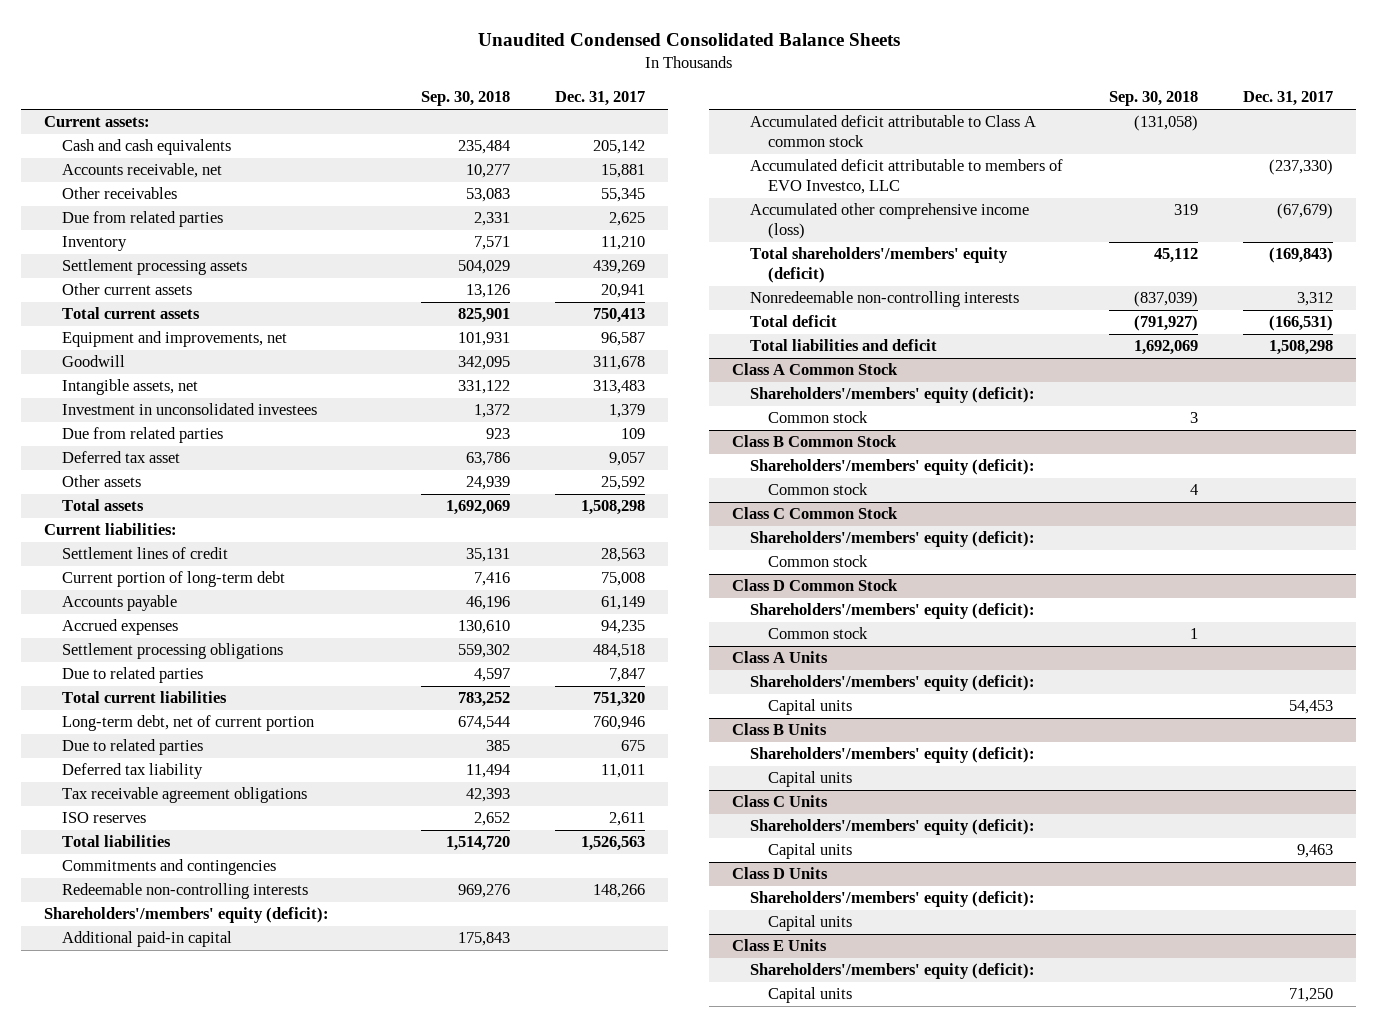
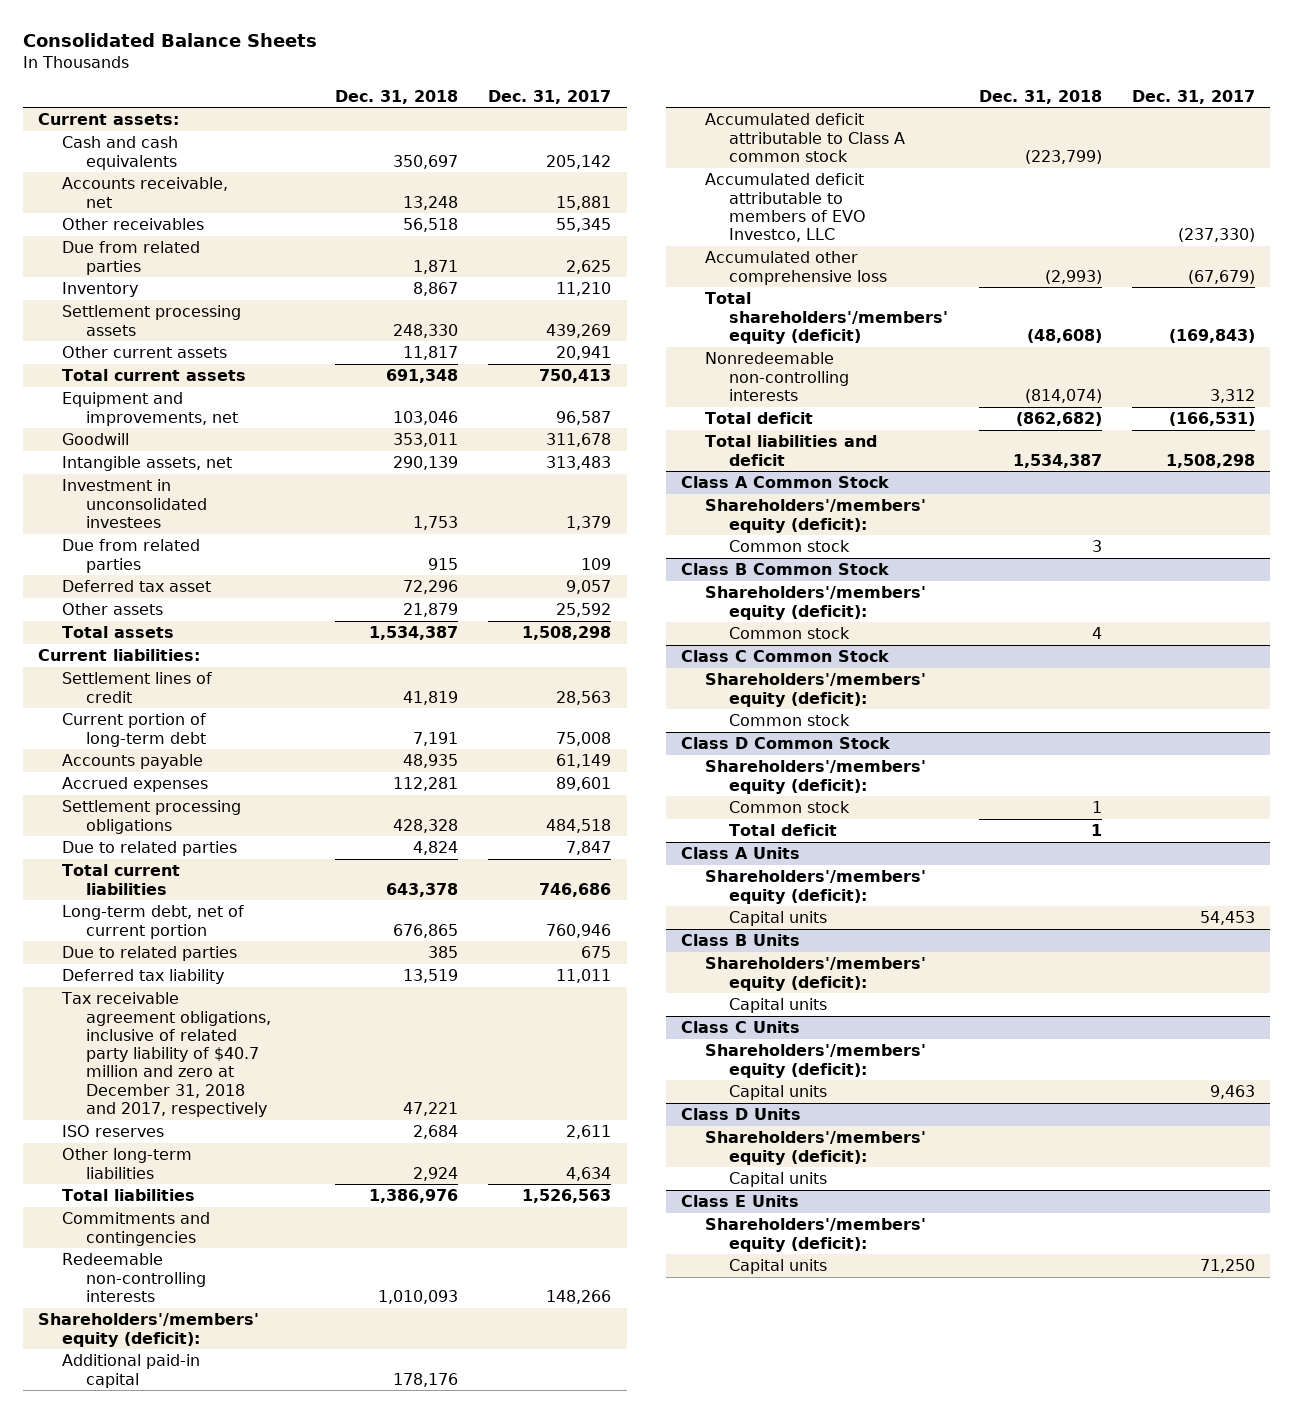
[477,33,900,47] Unaudited Condensed Consolidated Balance Sheets -> [22,33,317,48] Consolidated Balance Sheets
[420,91,510,107] Sep. 30, 2018 -> none
none -> [334,89,458,104] Dec. 31, 2018
[601,620,646,635] 94,235 -> [556,777,612,792] 89,601
[593,692,646,708] 751,320 -> [539,882,612,897] 746,686
[62,787,308,804] Tax receivable agreement obligations -> [60,992,271,1118] Tax receivable agreement obligations, inclusive of related party liability of $40.7 million and zero at December 31, 2018 and 2017, respectively
none -> [61,1148,192,1179] Other long-term liabilities
[750,203,1030,239] Accumulated other comprehensive income (loss) -> [705,251,888,285] Accumulated other comprehensive loss
none -> [729,824,838,837] Total deficit

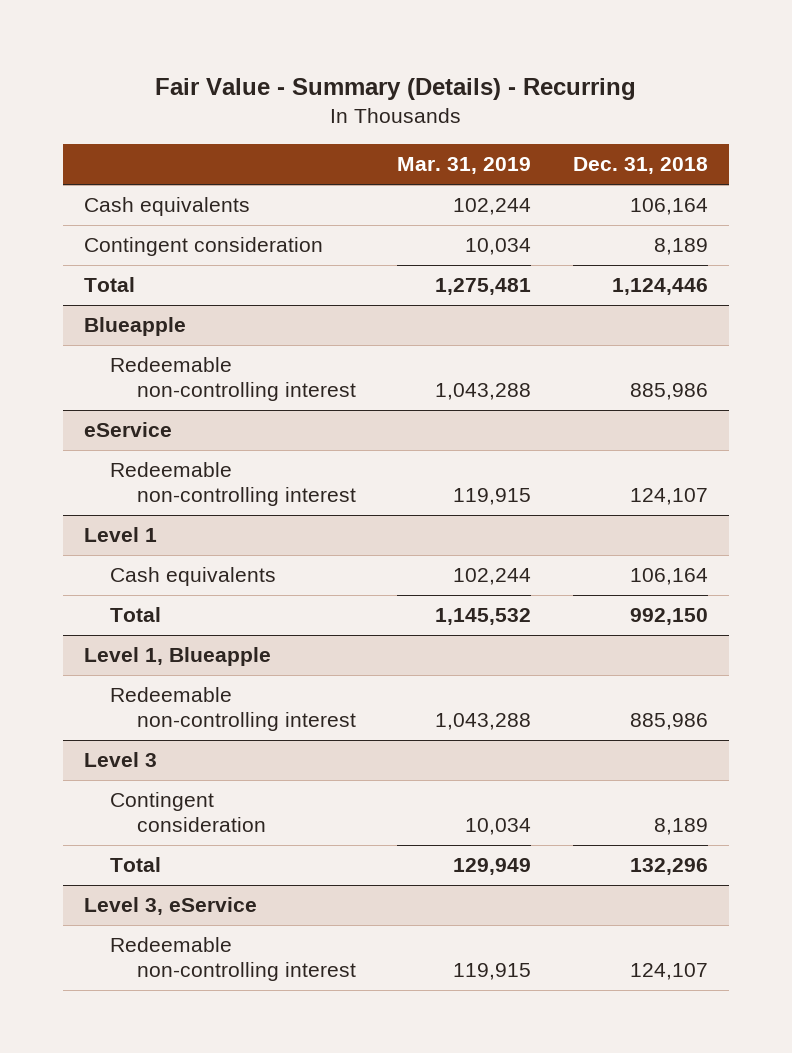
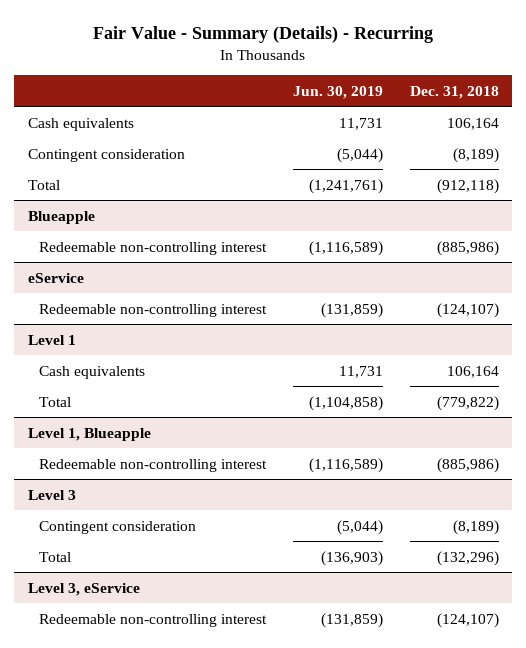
[397,157,532,175] Mar. 31, 2019 -> none
none -> [292,85,383,99] Jun. 30, 2019
[653,238,708,256] 8,189 -> [452,147,499,163] (8,189)
[611,278,708,296] 1,124,446 -> [436,178,499,194] (912,118)
[629,383,708,401] 885,986 -> [436,240,499,256] (885,986)
[629,488,708,506] 124,107 -> [436,302,499,318] (124,107)
[629,608,708,626] 992,150 -> [436,395,499,411] (779,822)
[629,713,708,731] 885,986 -> [436,457,499,473] (885,986)
[653,818,708,836] 8,189 -> [452,519,499,535] (8,189)
[629,858,708,876] 132,296 -> [436,550,499,566] (132,296)
[629,963,708,981] 124,107 -> [436,612,499,628] (124,107)

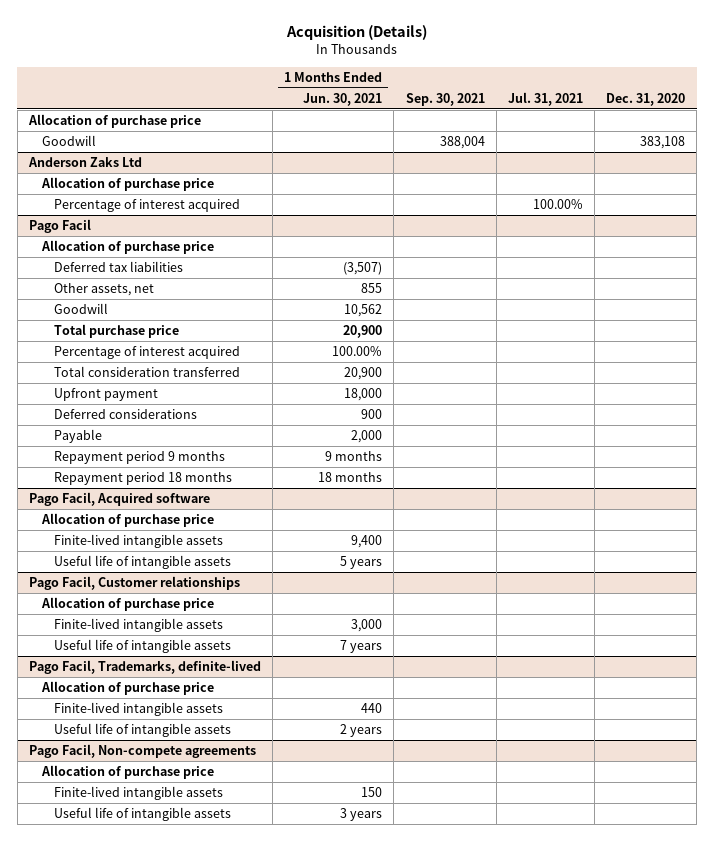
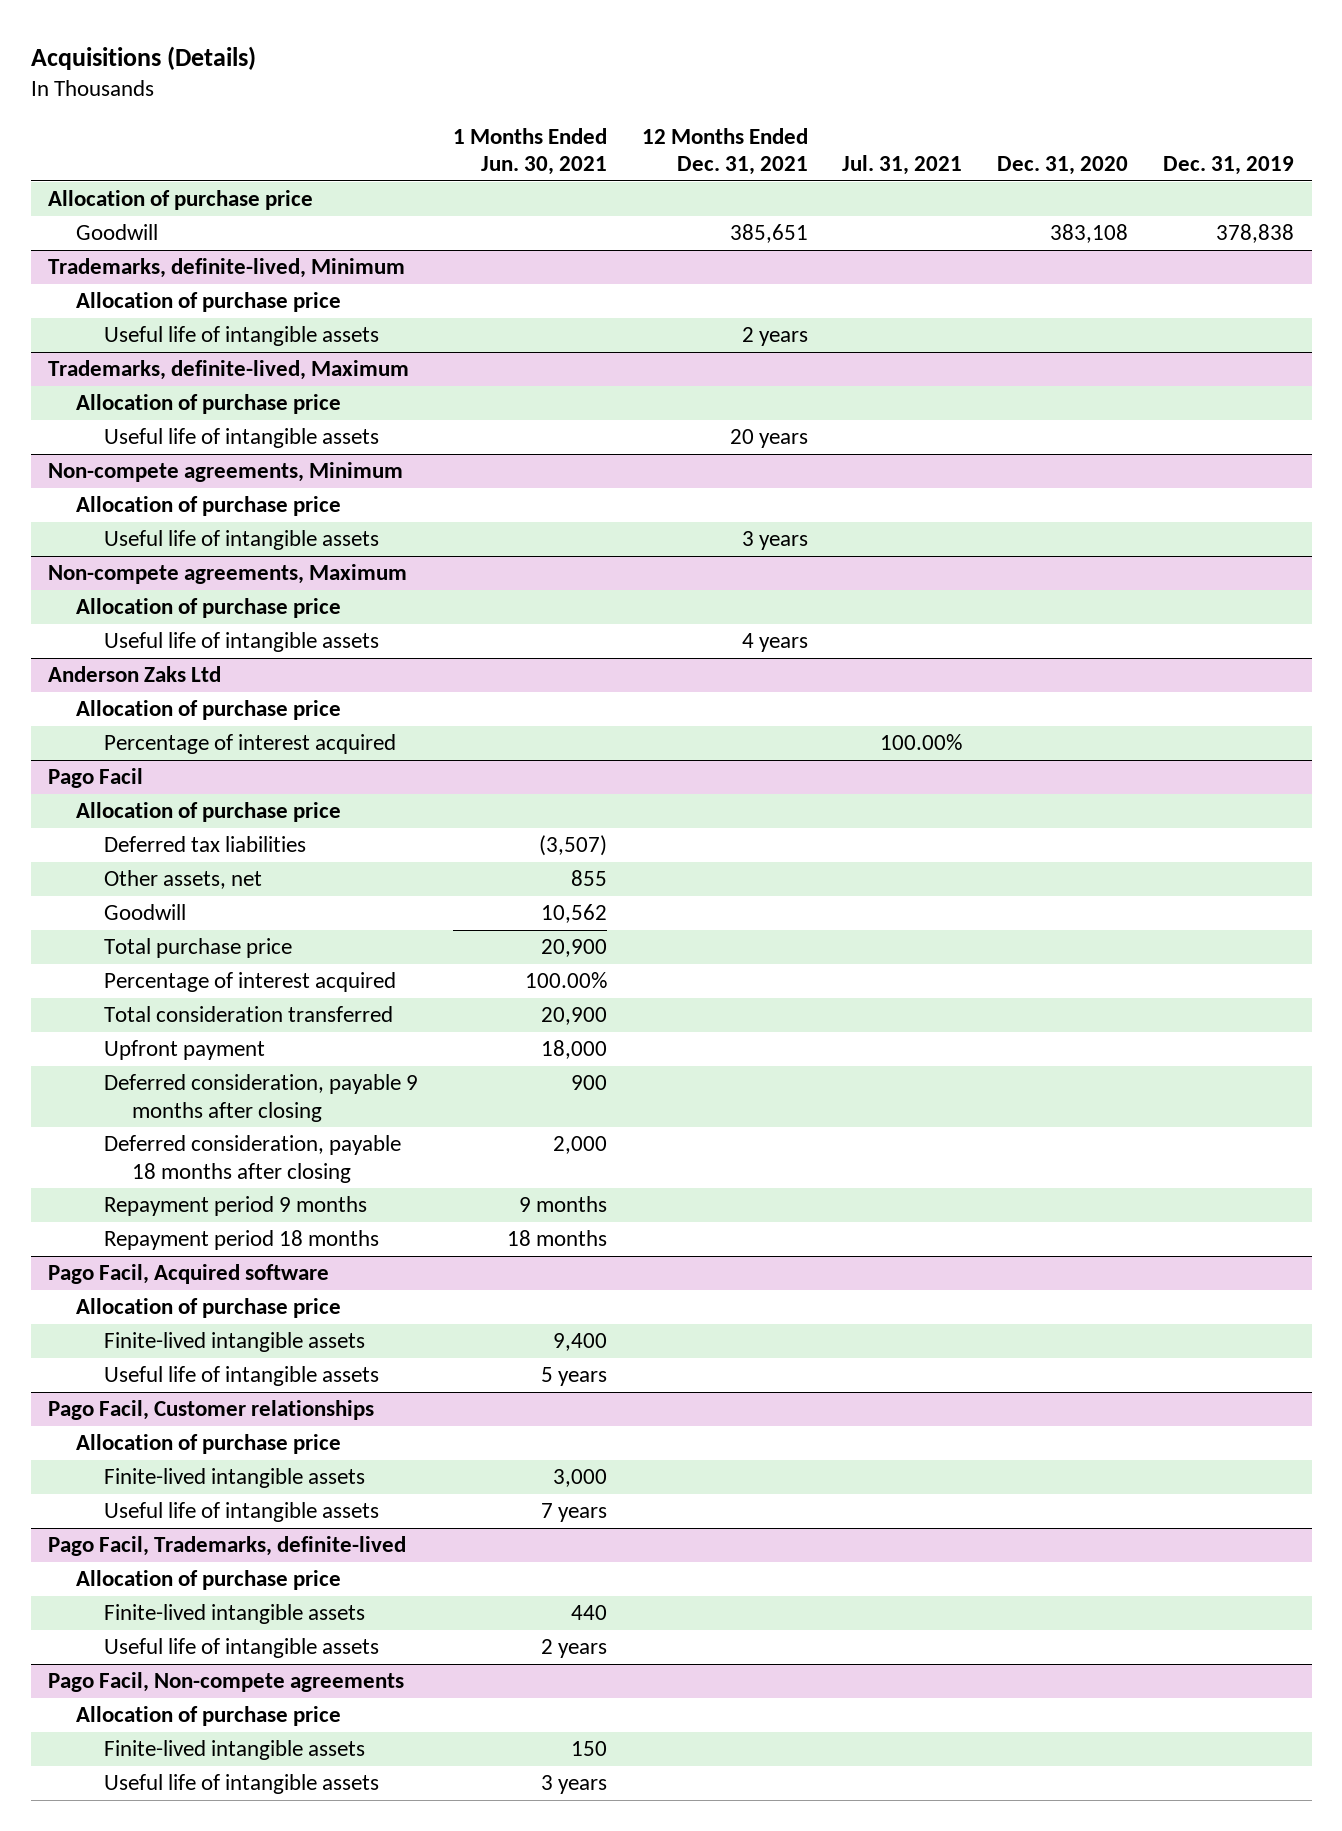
[286,25,428,41] Acquisition (Details) -> [30,45,256,70] Acquisitions (Details)
[405,92,485,106] Sep. 30, 2021 -> none
none -> [641,127,808,175] 12 Months Ended Dec. 31, 2021
none -> [1163,155,1295,175] Dec. 31, 2019
none -> [48,258,406,279] Trademarks, definite-lived, Minimum
none -> [76,292,342,313] Allocation of purchase price
none -> [103,326,379,347] Useful life of intangible assets
none -> [48,360,410,381] Trademarks, definite-lived, Maximum
none -> [76,394,342,415] Allocation of purchase price
none -> [103,428,379,449] Useful life of intangible assets
none -> [48,462,404,483] Non-compete agreements, Minimum
none -> [76,496,342,517] Allocation of purchase price
none -> [103,530,379,551] Useful life of intangible assets
none -> [48,564,408,585] Non-compete agreements, Maximum
none -> [76,598,342,619] Allocation of purchase price
none -> [103,632,379,653] Useful life of intangible assets
[54,409,198,420] Deferred considerations -> none
[54,429,103,444] Payable -> none
none -> [103,1074,418,1122] Deferred consideration, payable 9 months after closing
none -> [103,1135,401,1183] Deferred consideration, payable 18 months after closing

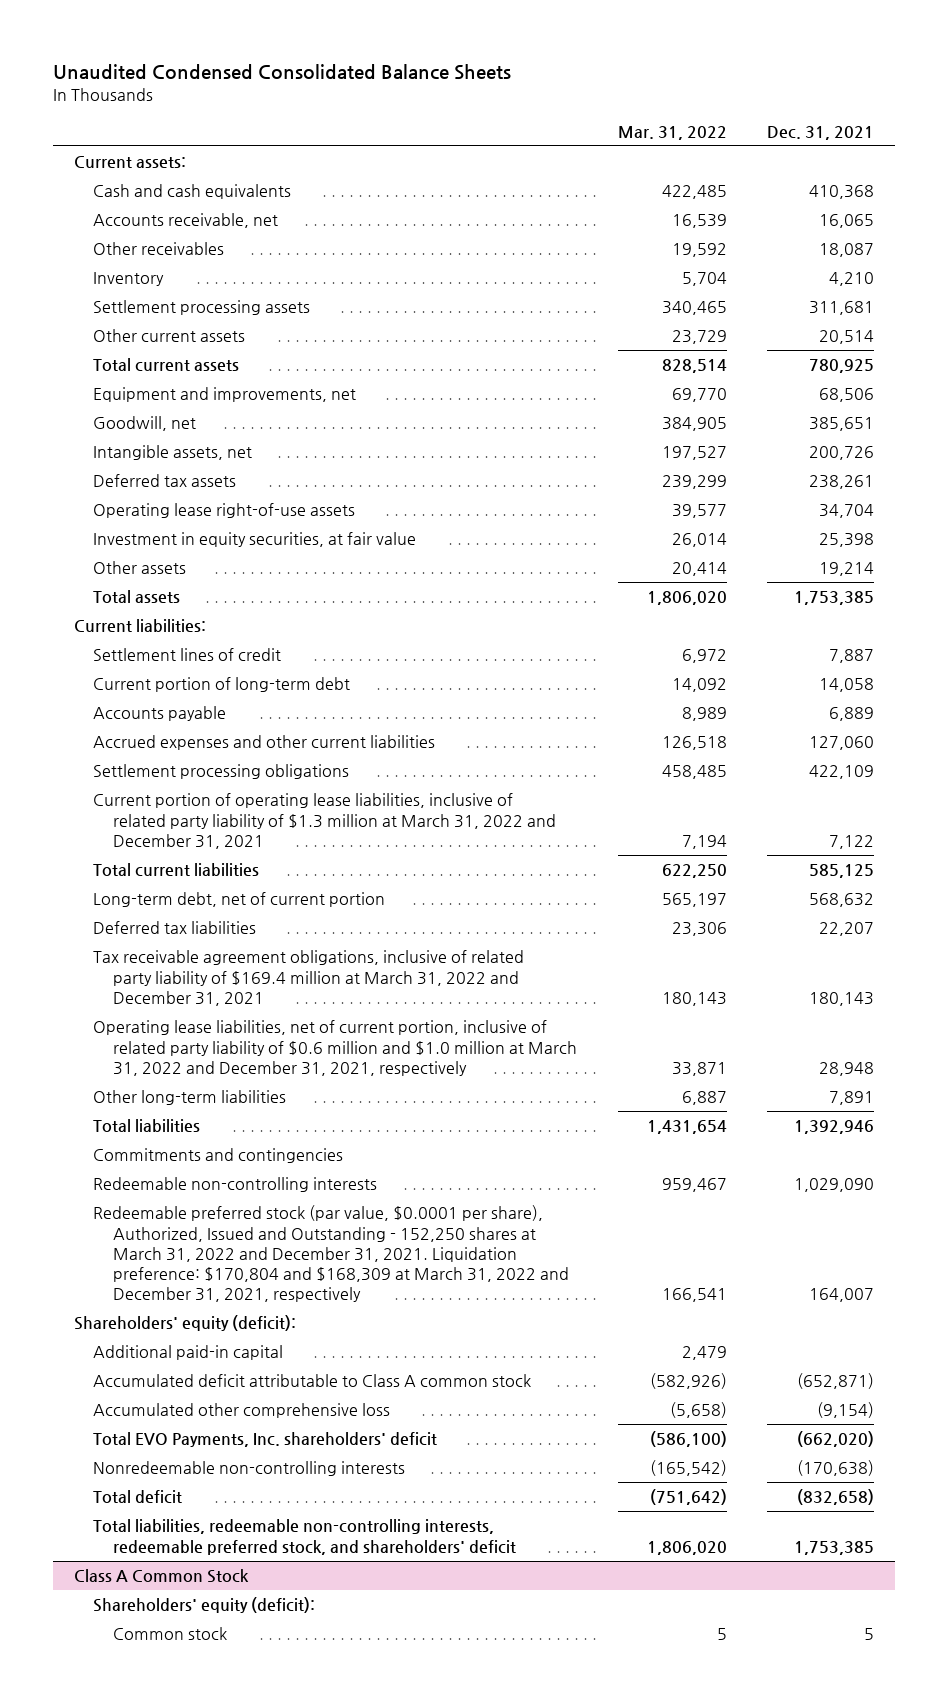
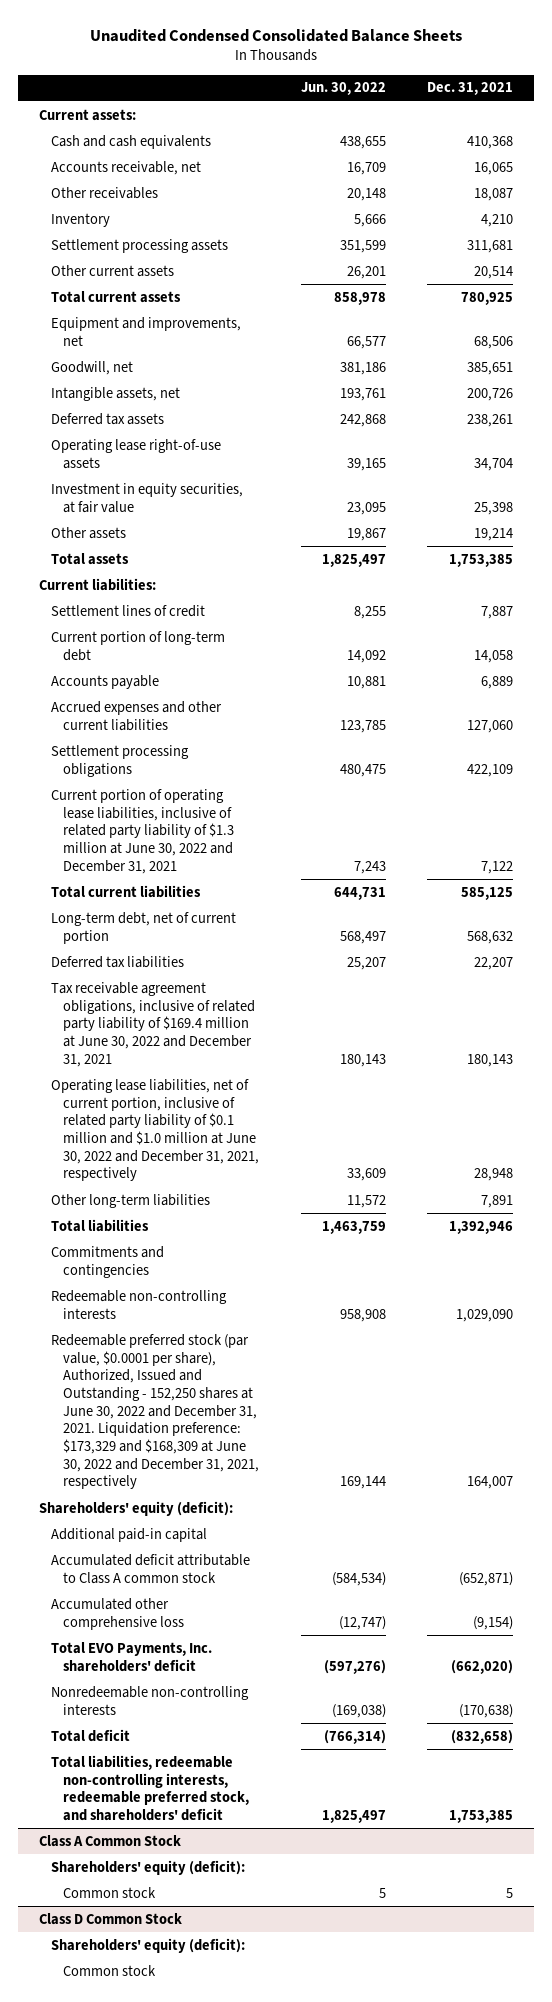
[617,125,727,140] Mar. 31, 2022 -> none
none -> [300,82,386,96] Jun. 30, 2022
[93,793,556,849] Current portion of operating lease liabilities, inclusive of related party liability of $1.3 million at March 31, 2022 and December 31, 2021 -> [50,788,234,874] Current portion of operating lease liabilities, inclusive of related party liability of $1.3 million at June 30, 2022 and December 31, 2021
[93,950,525,1006] Tax receivable agreement obligations, inclusive of related party liability of $169.4 million at March 31, 2022 and December 31, 2021 -> [50,981,255,1067] Tax receivable agreement obligations, inclusive of related party liability of $169.4 million at June 30, 2022 and December 31, 2021
[93,1020,577,1076] Operating lease liabilities, net of current portion, inclusive of related party liability of $0.6 million and $1.0 million at March 31, 2022 and December 31, 2021, respectively -> [50,1078,259,1182] Operating lease liabilities, net of current portion, inclusive of related party liability of $0.1 million and $1.0 million at June 30, 2022 and December 31, 2021, respectively
[93,1205,569,1302] Redeemable preferred stock (par value, $0.0001 per share), Authorized, Issued and Outstanding - 152,250 shares at March 31, 2022 and December 31, 2021. Liquidation preference: $170,804 and $168,309 at March 31, 2022 and December 31, 2021, respectively -> [50,1333,259,1490] Redeemable preferred stock (par value, $0.0001 per share), Authorized, Issued and Outstanding - 152,250 shares at June 30, 2022 and December 31, 2021. Liquidation preference: $173,329 and $168,309 at June 30, 2022 and December 31, 2021, respectively
none -> [39,1912,183,1925] Class D Common Stock
none -> [50,1937,245,1953] Shareholders' equity (deficit):
none -> [62,1964,156,1976] Common stock

